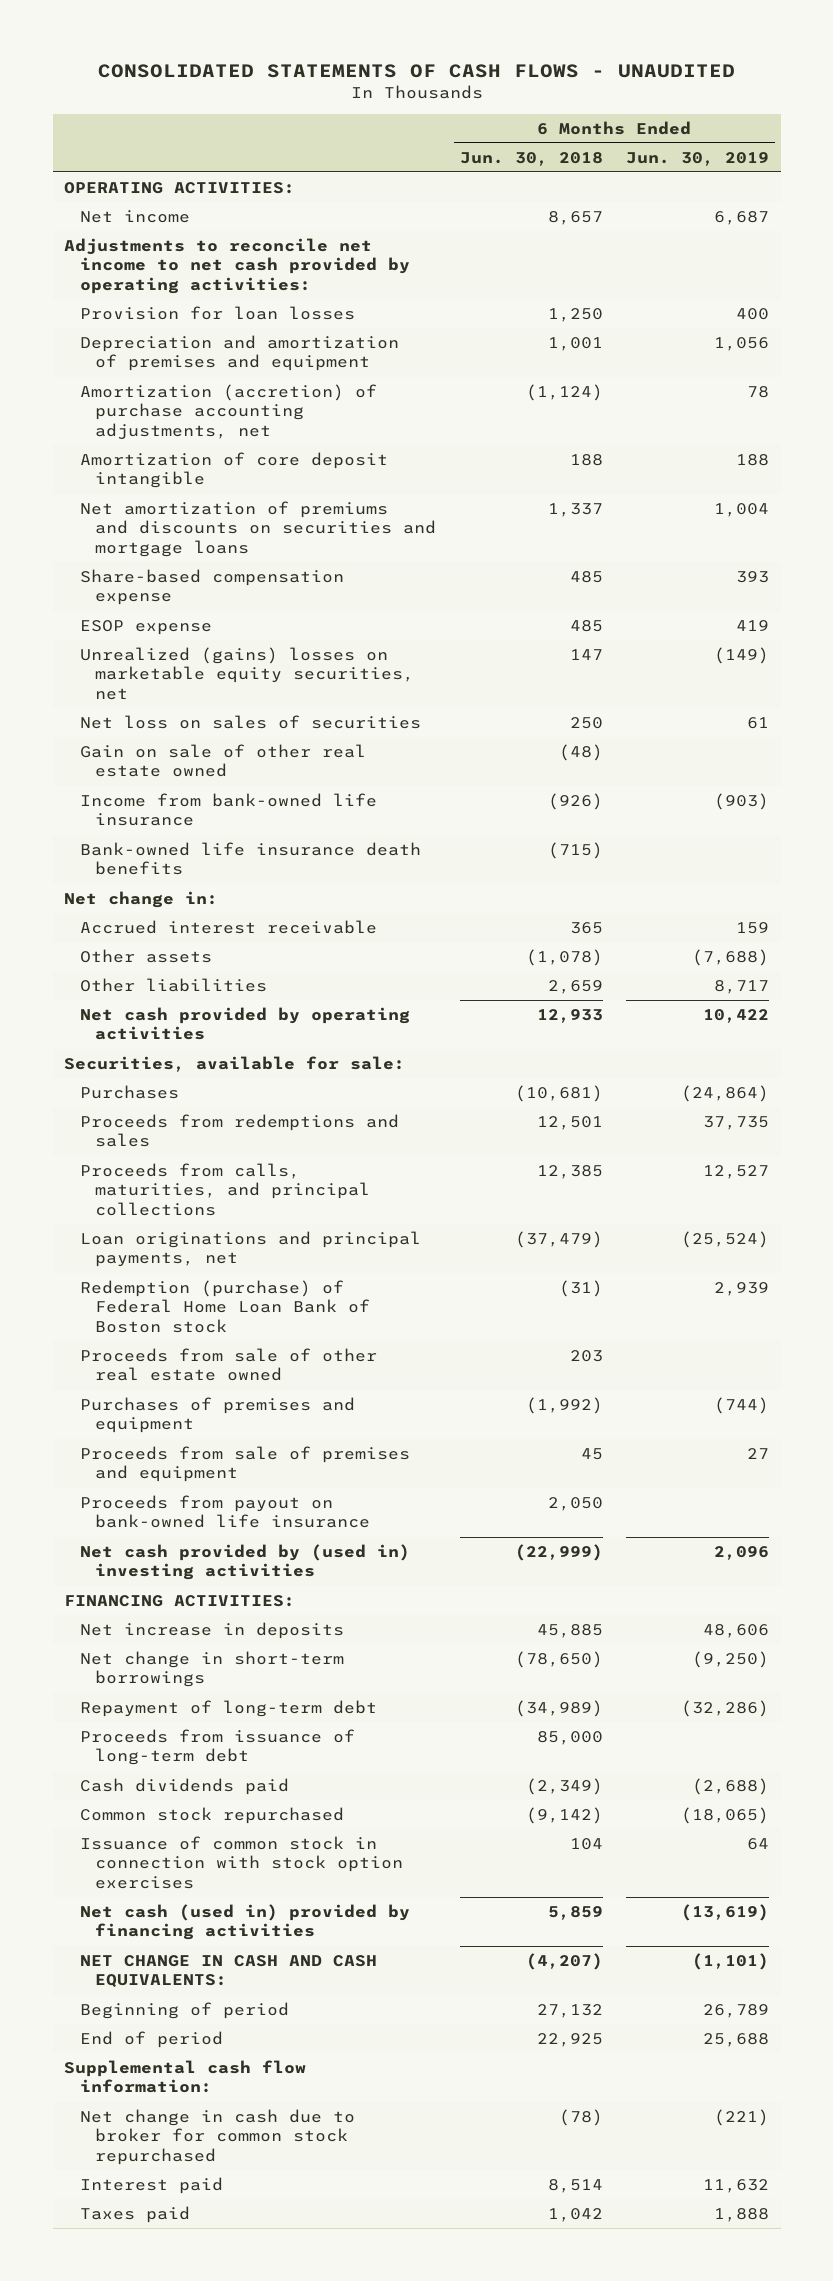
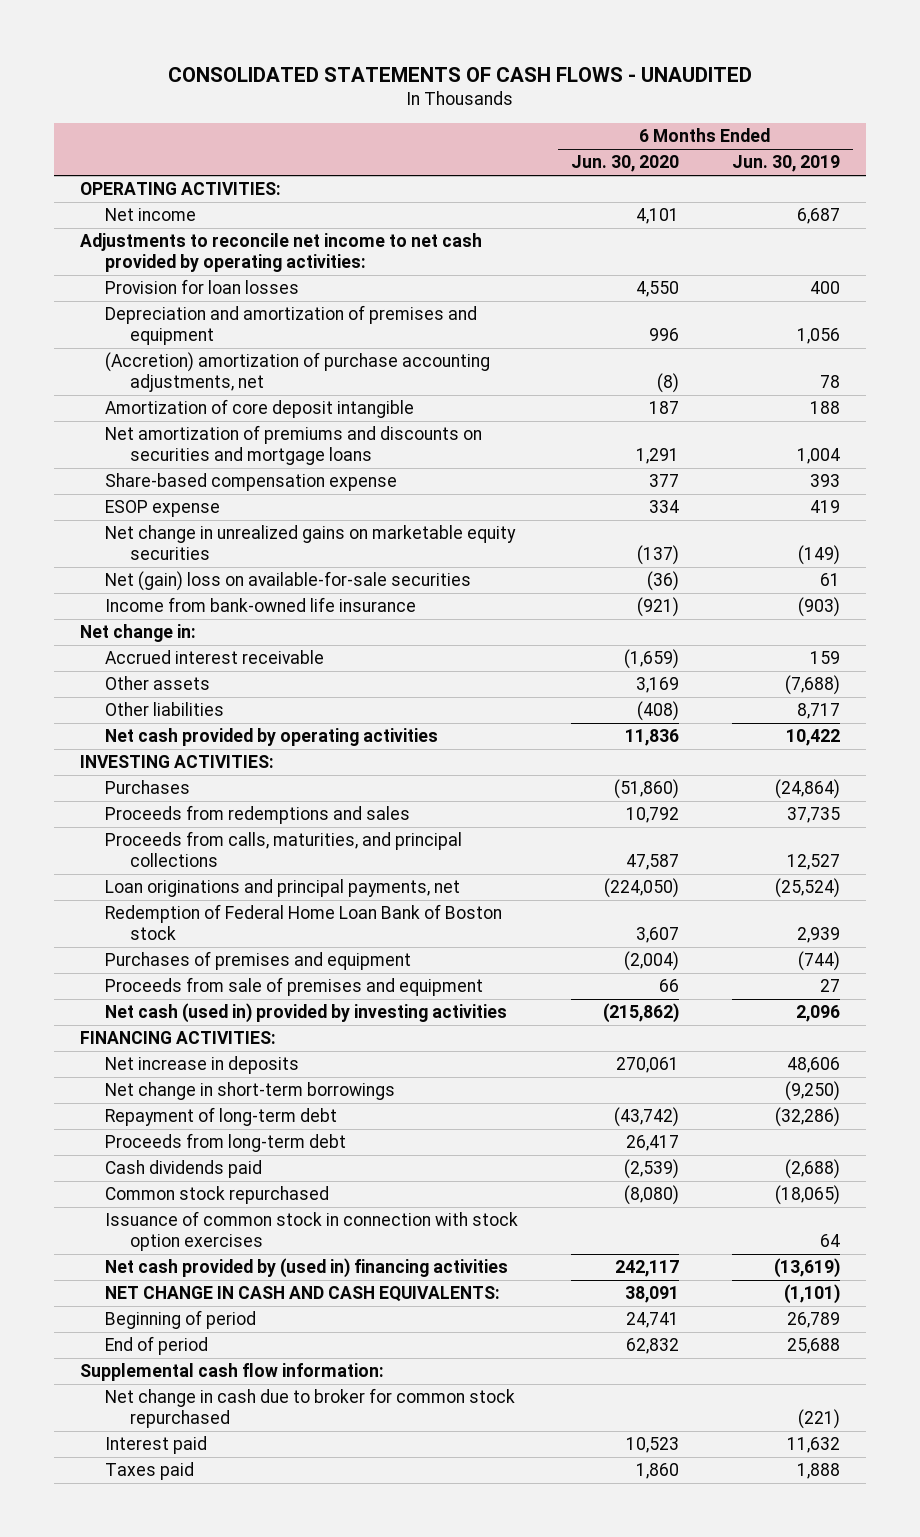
[459,151,603,166] Jun. 30, 2018 -> none
none -> [571,155,680,173] Jun. 30, 2020
[79,384,377,440] Amortization (accretion) of purchase accounting adjustments, net -> [105,352,491,393] (Accretion) amortization of purchase accounting adjustments, net
[79,744,366,778] Gain on sale of other real estate owned -> none
[79,647,415,700] Unrealized (gains) losses on marketable equity securities, net -> [105,525,517,561] Net change in unrealized gains on marketable equity securities
[79,715,421,730] Net loss on sales of securities -> [105,571,472,592] Net (gain) loss on available-for-sale securities
[79,842,421,876] Bank-owned life insurance death benefits -> none
[64,1056,406,1073] Securities, available for sale: -> none
none -> [80,755,275,769] INVESTING ACTIVITIES:
[79,1348,377,1382] Proceeds from sale of other real estate owned -> none
[79,1280,371,1333] Redemption (purchase) of Federal Home Loan Bank of Boston stock -> [105,904,503,941] Redemption of Federal Home Loan Bank of Boston stock
[79,1495,371,1529] Proceeds from payout on bank-owned life insurance -> none
[79,1544,410,1581] Net cash provided by (used in) investing activities -> [105,1003,508,1024] Net cash (used in) provided by investing activities
[79,1729,355,1766] Proceeds from issuance of long-term debt -> [105,1133,347,1153] Proceeds from long-term debt
[79,1904,410,1941] Net cash (used in) provided by financing activities -> [105,1258,509,1279] Net cash provided by (used in) financing activities

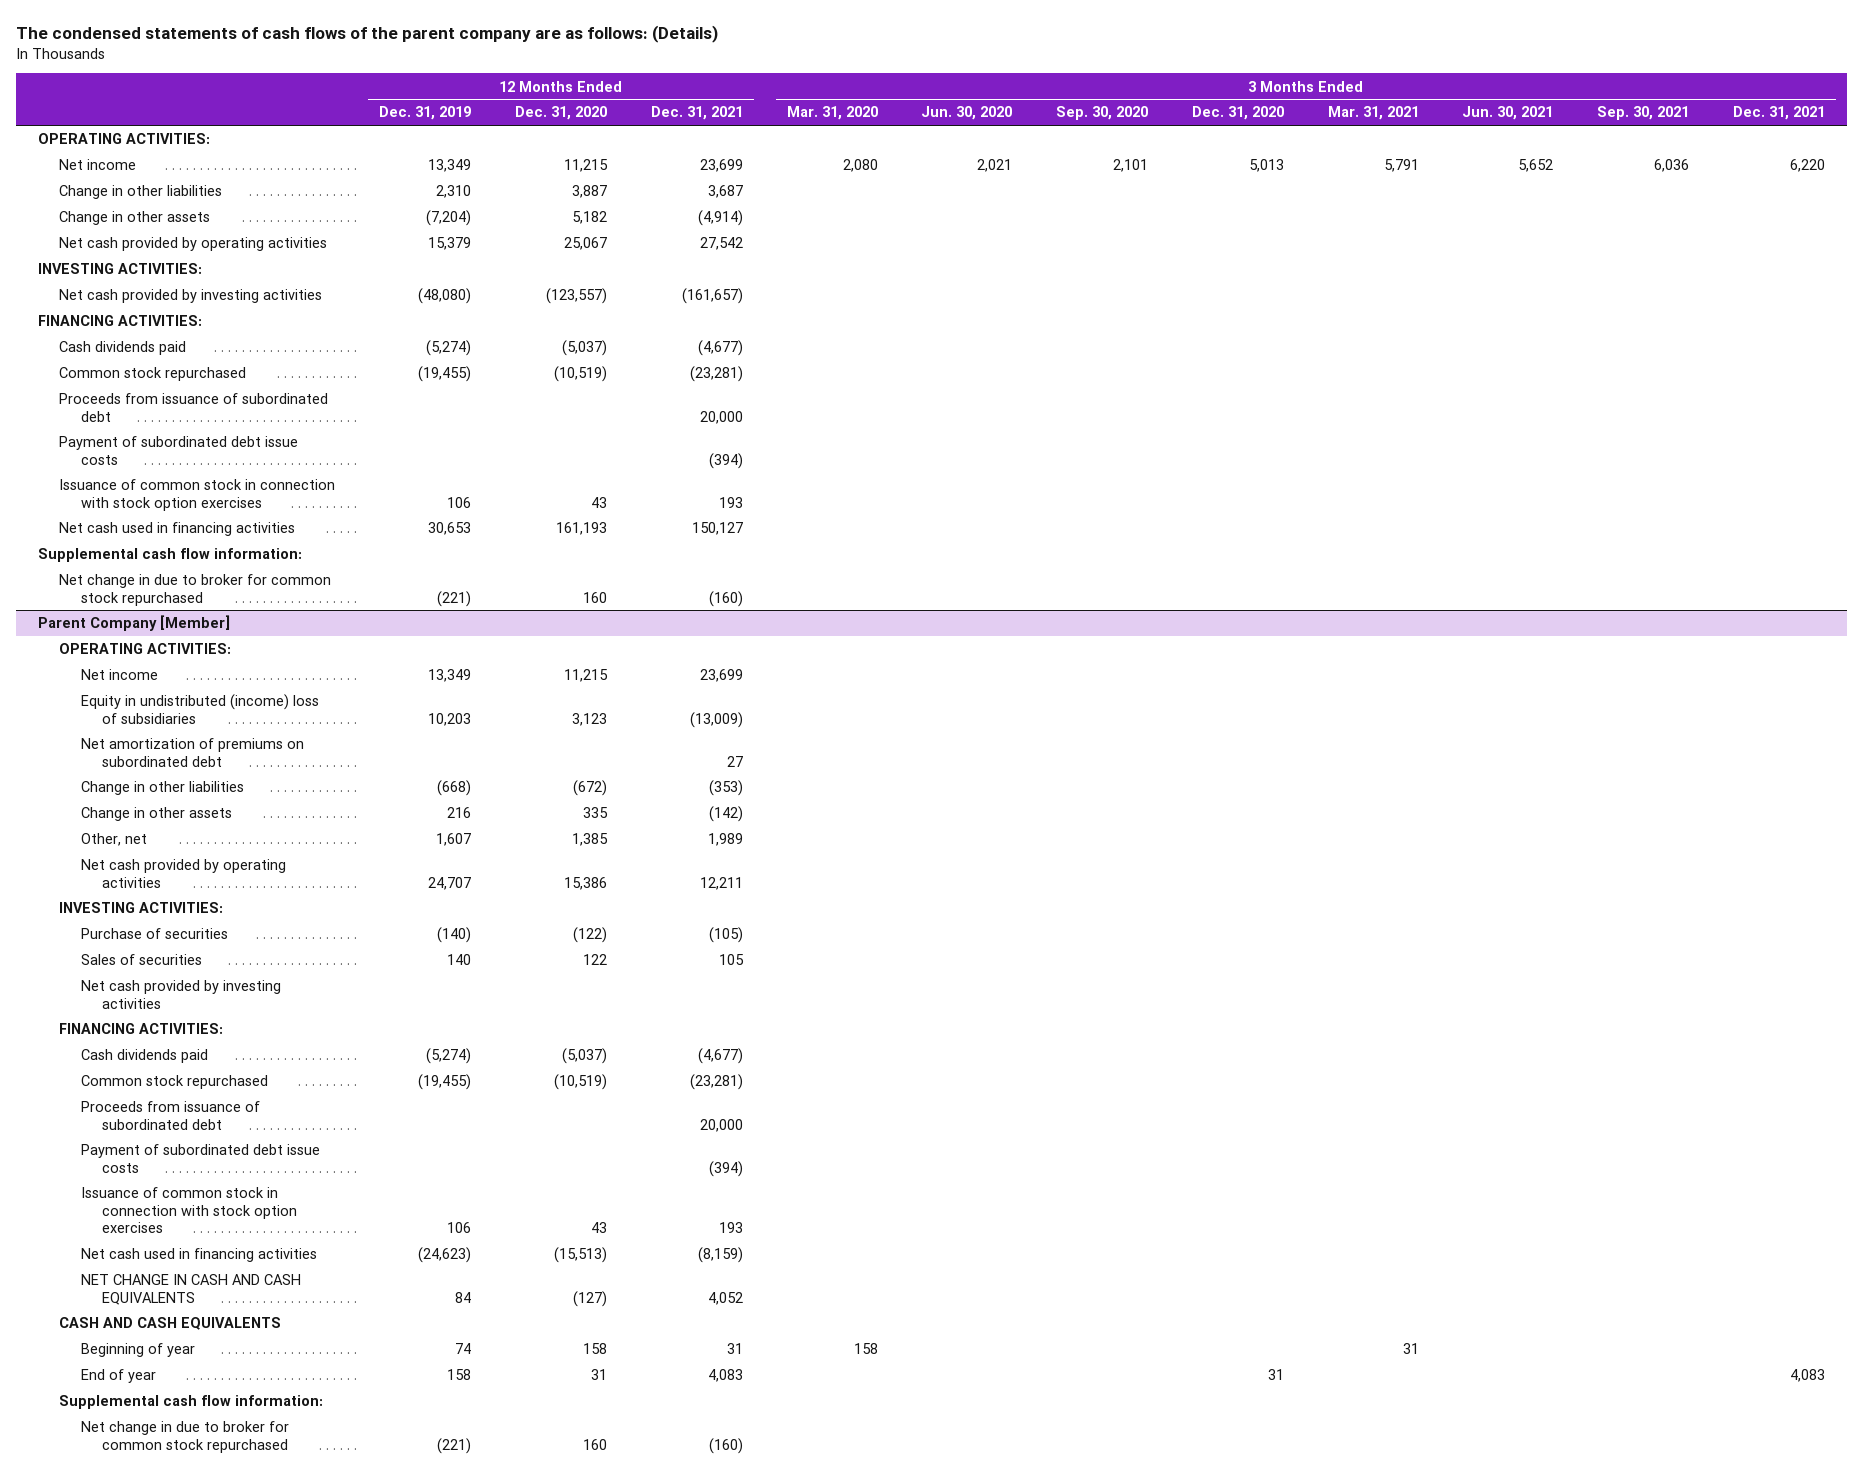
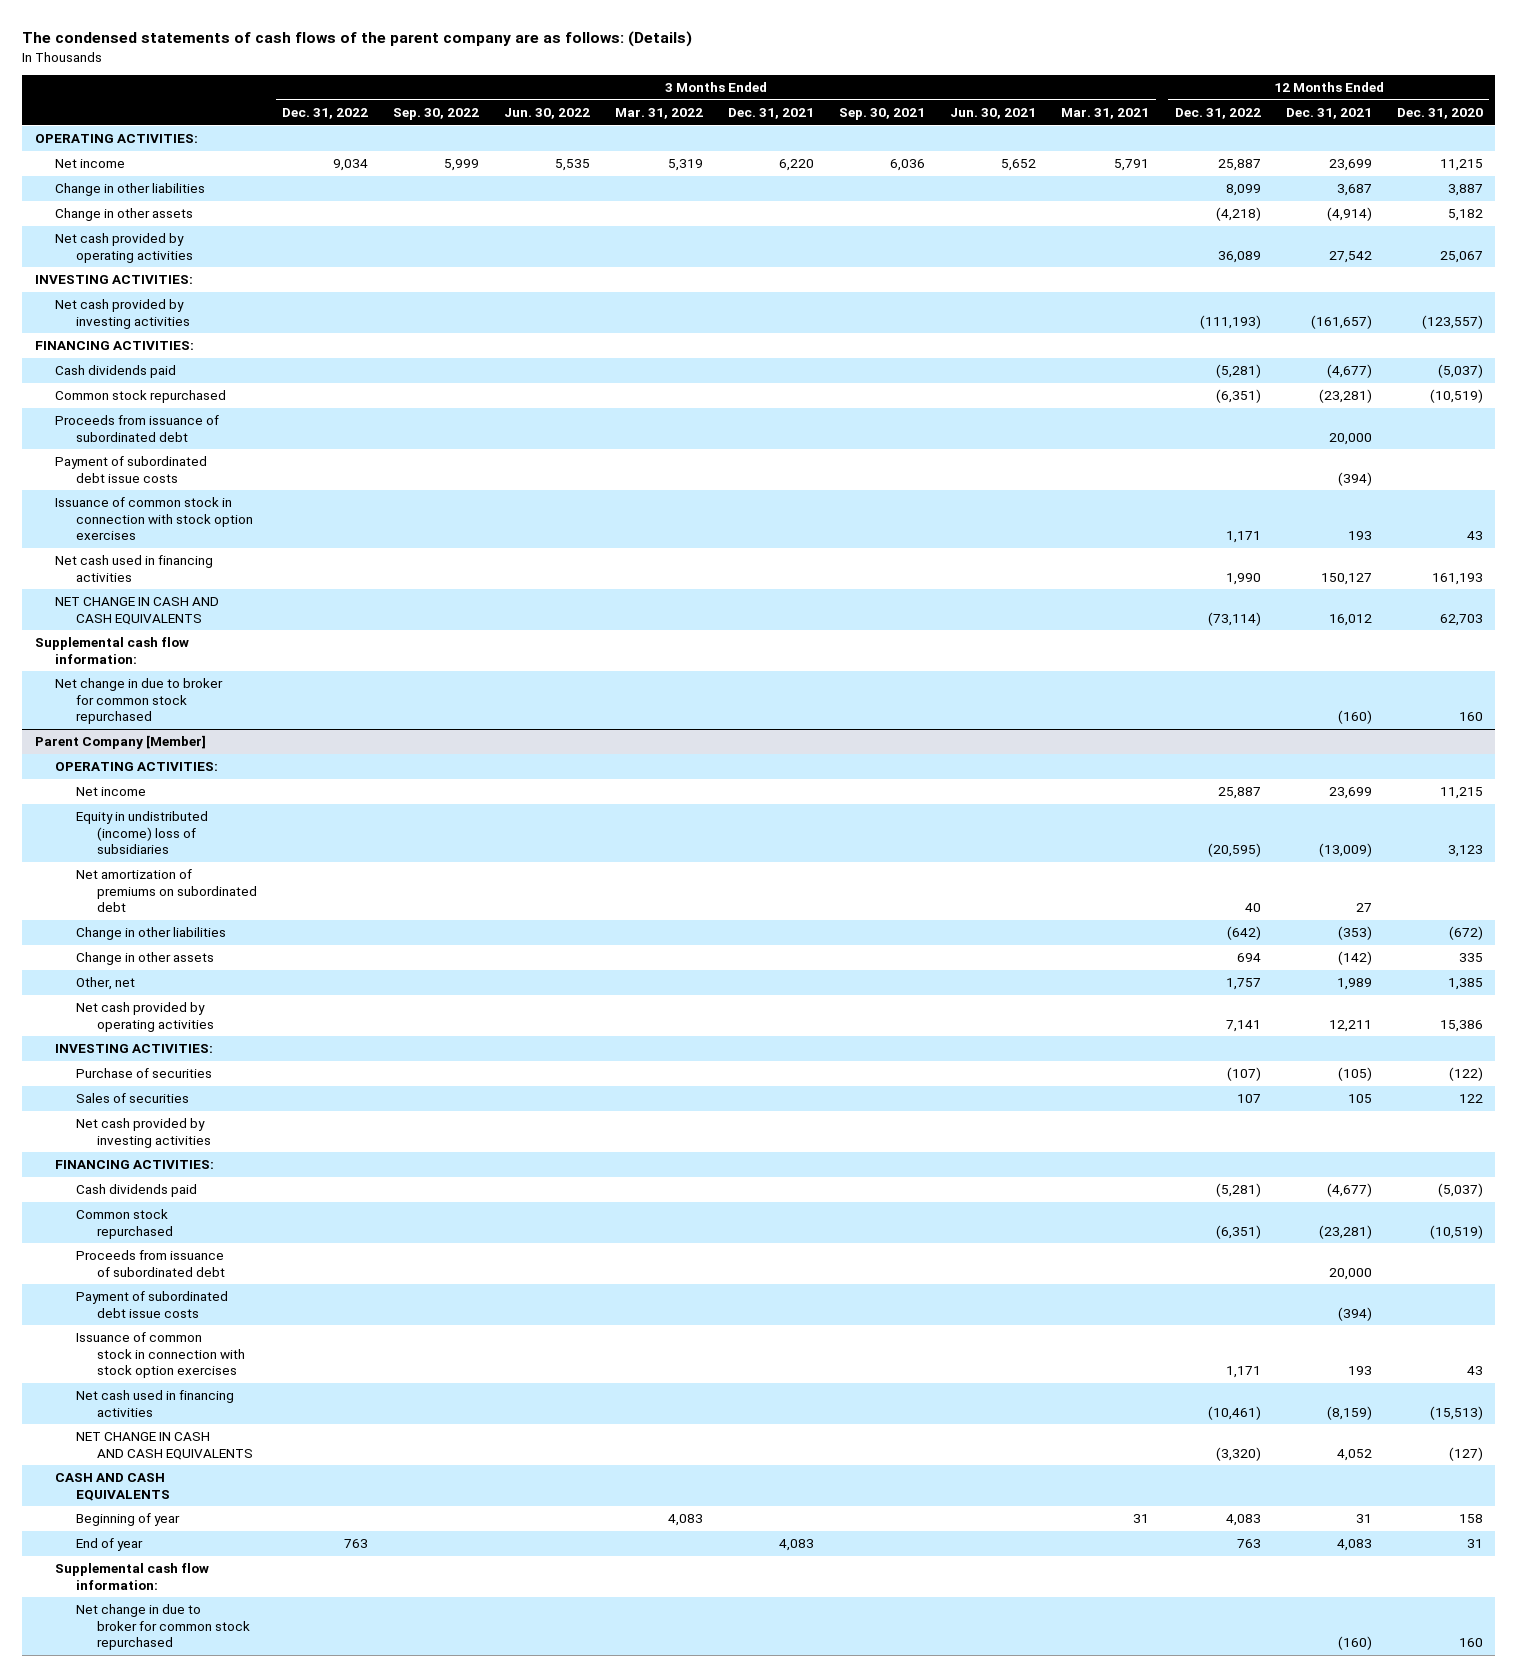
[379,106,472,121] Dec. 31, 2019 -> none
[786,106,878,121] Mar. 31, 2020 -> none
[921,106,1013,121] Jun. 30, 2020 -> none
[1056,106,1149,121] Sep. 30, 2020 -> none
[1191,106,1284,121] Dec. 31, 2020 -> none
none -> [281,108,368,120] Dec. 31, 2022
none -> [393,108,480,121] Sep. 30, 2022
none -> [504,108,591,120] Jun. 30, 2022
none -> [615,108,704,120] Mar. 31, 2022
none -> [1174,108,1261,120] Dec. 31, 2022
none -> [55,597,220,625] NET CHANGE IN CASH AND CASH EQUIVALENTS

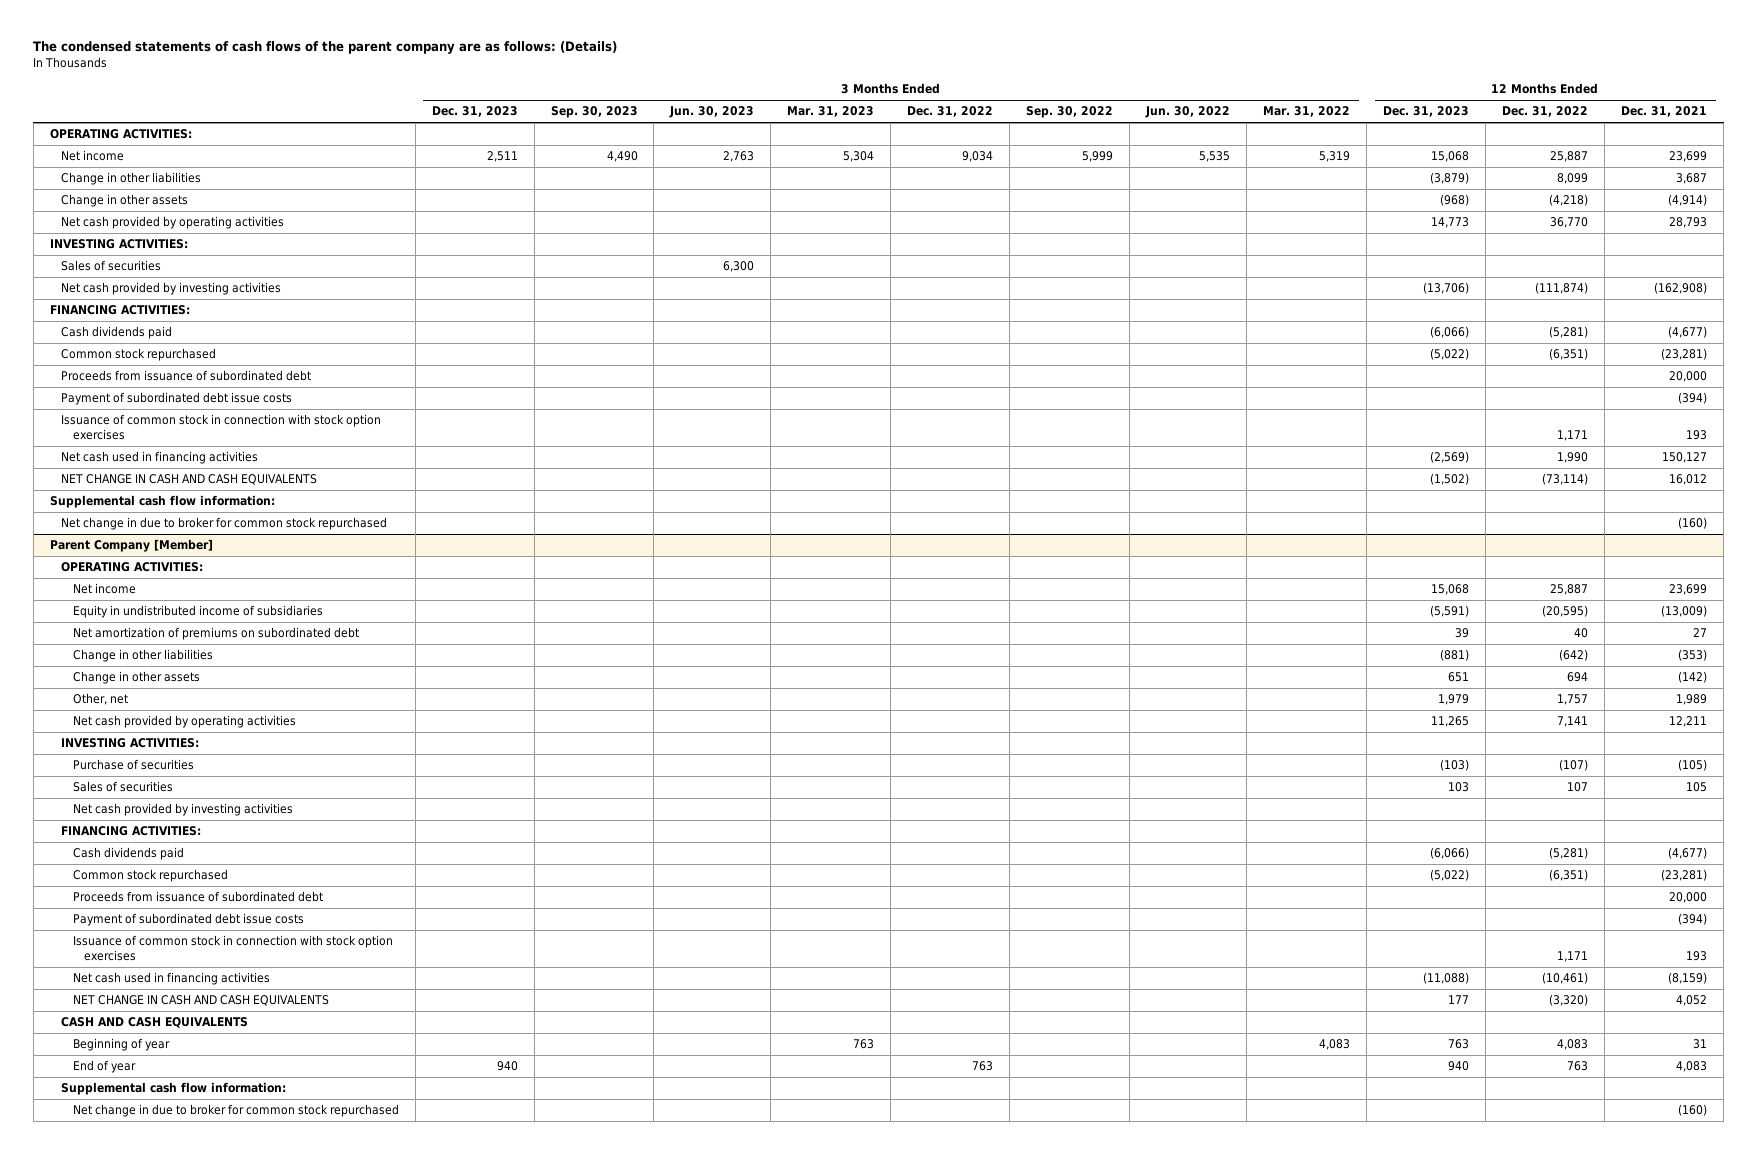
[728,108,815,120] Dec. 31, 2021 -> none
[839,108,926,121] Sep. 30, 2021 -> none
[950,108,1037,120] Jun. 30, 2021 -> none
[1061,108,1150,120] Mar. 31, 2021 -> none
[1396,108,1483,120] Dec. 31, 2020 -> none
none -> [431,106,518,118] Dec. 31, 2023
none -> [550,106,638,119] Sep. 30, 2023
none -> [669,106,755,119] Jun. 30, 2023
none -> [787,106,875,118] Mar. 31, 2023
none -> [1383,106,1470,118] Dec. 31, 2023
[1217,250,1261,263] 36,089 -> [1550,217,1589,229] 36,770
[1328,250,1372,263] 27,542 -> [1669,217,1708,229] 28,793
none -> [61,260,162,272] Sales of securities
[1199,314,1261,329] (111,193) -> [1535,282,1589,295] (111,874)
[1310,314,1372,329] (161,657) -> [1654,282,1708,295] (162,908)
[76,811,209,855] Equity in undistributed (income) loss of subsidiaries -> [72,605,323,619] Equity in undistributed income of subsidiaries

